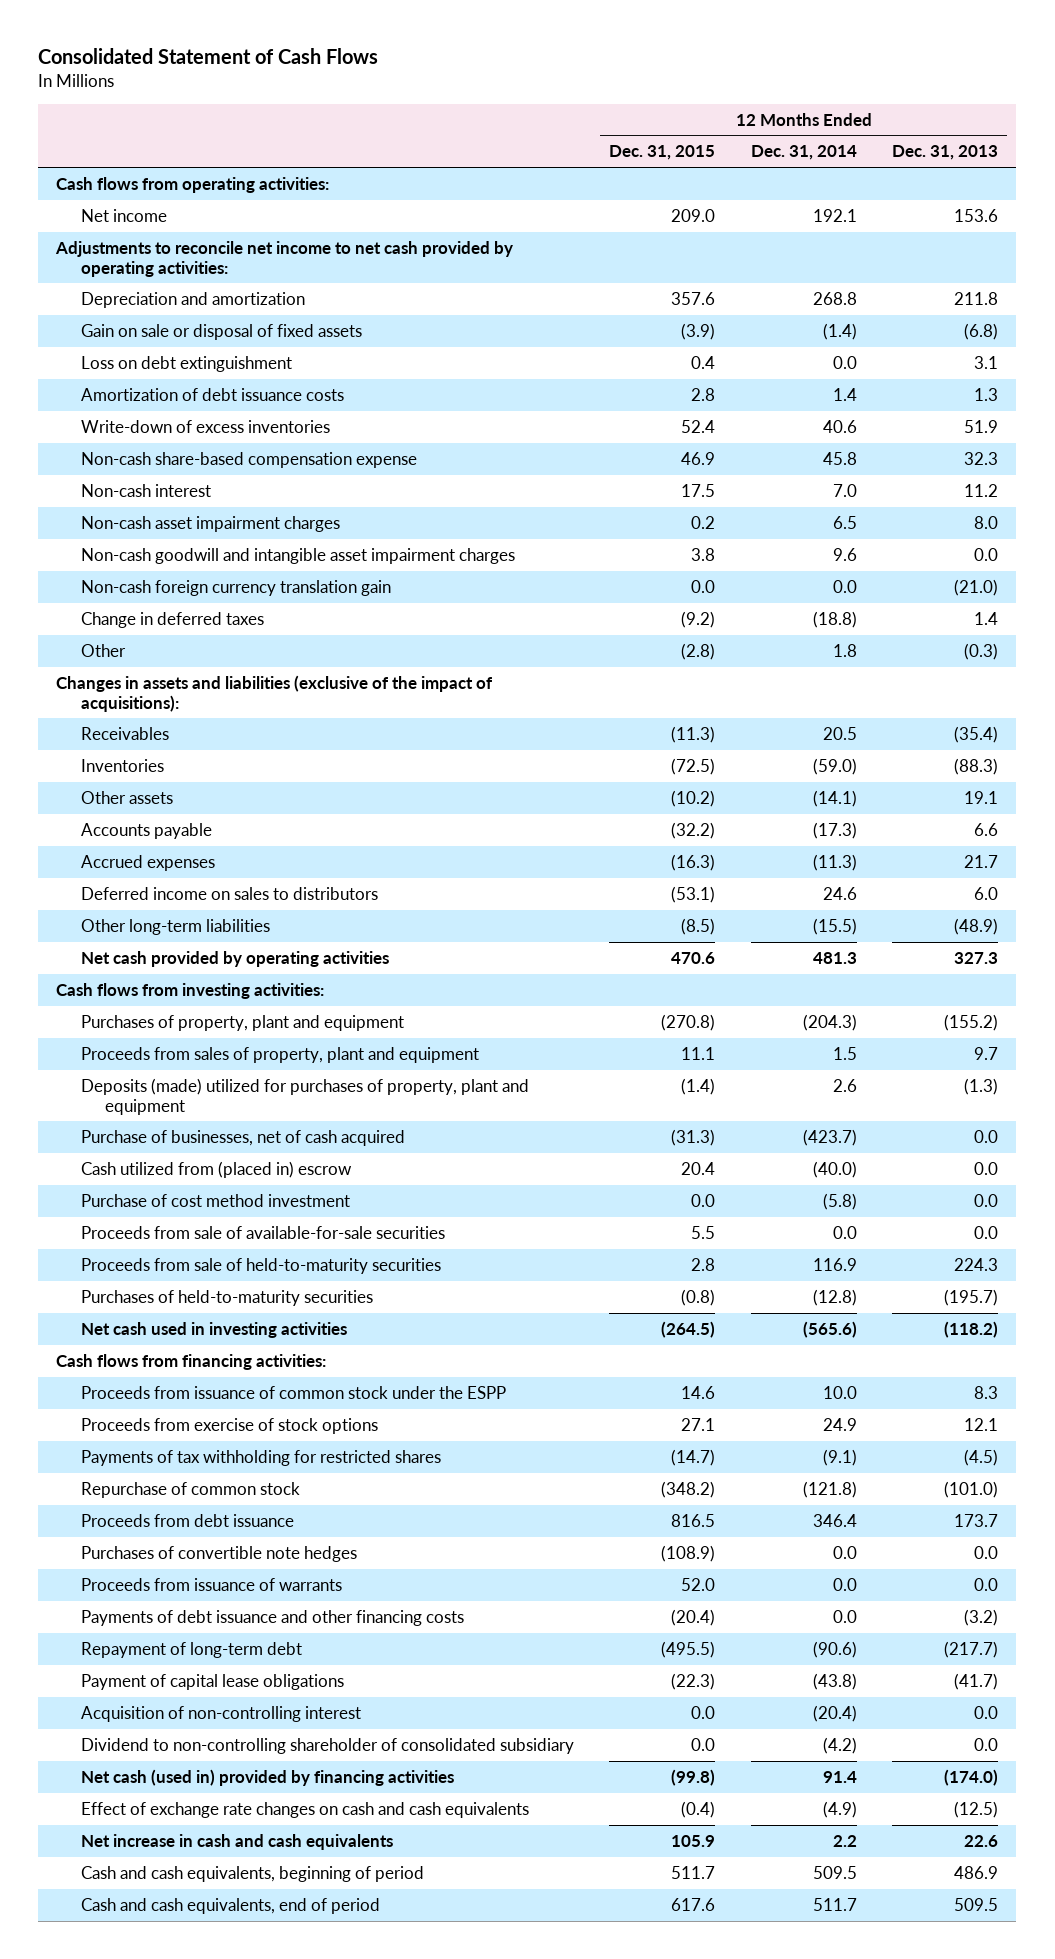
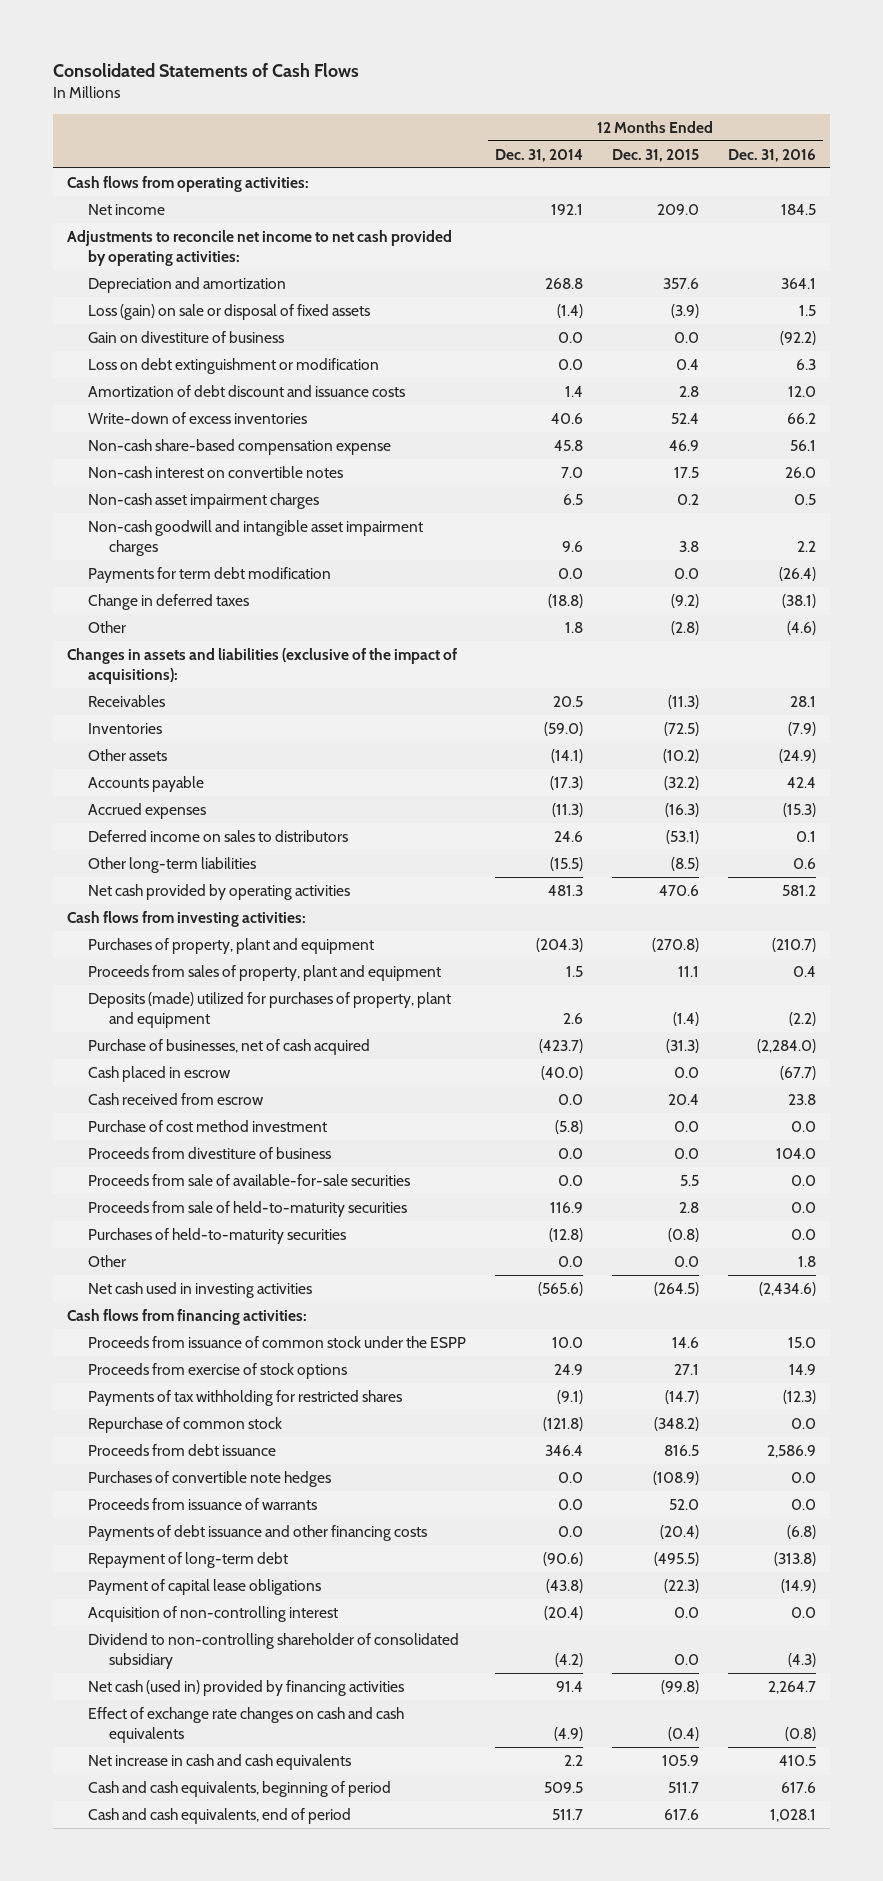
[38,48,379,65] Consolidated Statement of Cash Flows -> [53,63,360,78] Consolidated Statements of Cash Flows
[892,145,999,161] Dec. 31, 2013 -> none
none -> [727,148,816,162] Dec. 31, 2016
[80,323,362,340] Gain on sale or disposal of fixed assets -> [88,303,371,320] Loss (gain) on sale or disposal of fixed assets
none -> [88,330,285,343] Gain on divestiture of business
[80,355,292,372] Loss on debt extinguishment -> [88,357,380,374] Loss on debt extinguishment or modification
[80,387,344,401] Amortization of debt issuance costs -> [88,384,406,397] Amortization of debt discount and issuance costs
[80,483,211,497] Non-cash interest -> [88,465,344,478] Non-cash interest on convertible notes
[80,579,391,596] Non-cash foreign currency translation gain -> none
none -> [88,566,332,583] Payments for term debt modification
[80,1160,352,1178] Cash utilized from (placed in) escrow -> [88,1065,232,1082] Cash placed in escrow
[681,1161,716,1175] 20.4 -> [673,1066,699,1078] 0.0
none -> [88,1092,265,1105] Cash received from escrow
none -> [88,1146,332,1159] Proceeds from divestiture of business
none -> [88,1254,127,1267] Other

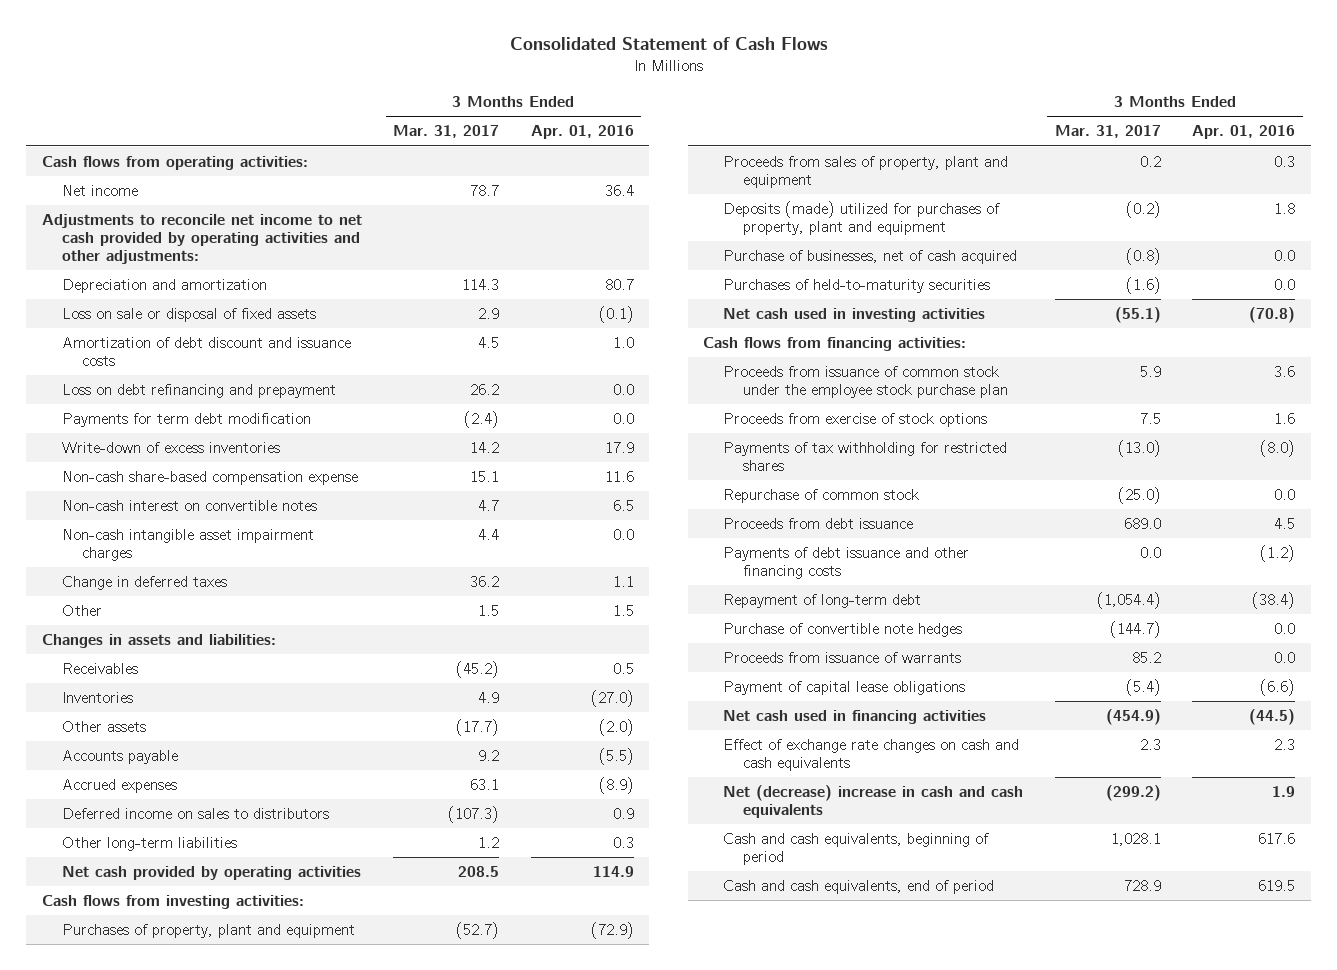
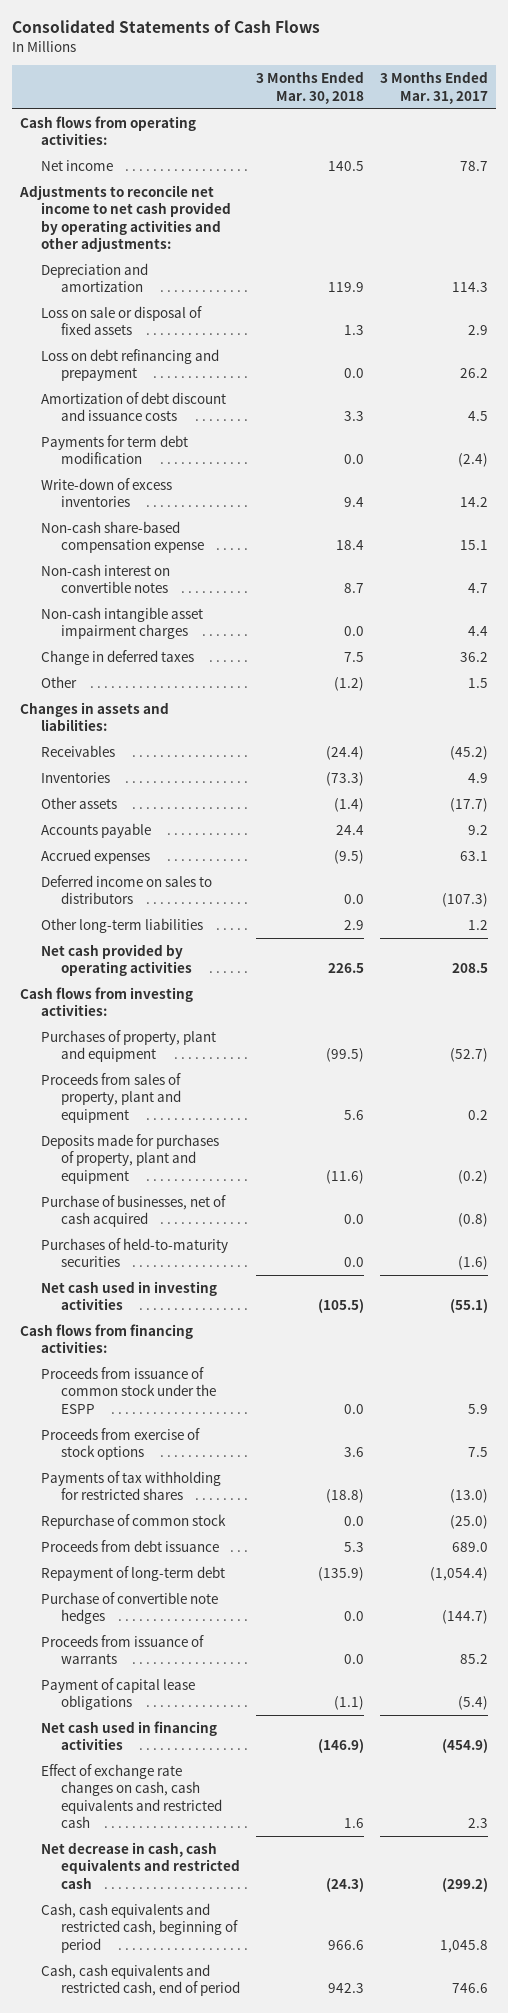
[509,37,828,51] Consolidated Statement of Cash Flows -> [12,20,321,34] Consolidated Statements of Cash Flows
[530,125,634,140] Apr. 01, 2016 -> none
none -> [255,71,364,104] 3 Months Ended Mar. 30, 2018
[62,337,352,367] Amortization of debt discount and issuance costs -> [40,391,226,422] Amortization of debt discount and issuance costs
[723,201,1001,236] Deposits (made) utilized for purchases of property, plant and equipment -> [40,1133,219,1184] Deposits made for purchases of property, plant and equipment
[723,366,1009,399] Proceeds from issuance of common stock under the employee stock purchase plan -> [40,1366,216,1414] Proceeds from issuance of common stock under the ESPP
[723,547,970,580] Payments of debt issuance and other financing costs -> none
[723,739,1020,772] Effect of exchange rate changes on cash and cash equivalents -> [40,1763,222,1829] Effect of exchange rate changes on cash, cash equivalents and restricted cash
[723,785,1024,819] Net (decrease) increase in cash and cash equivalents -> [40,1841,240,1889] Net decrease in cash, cash equivalents and restricted cash
[723,833,990,866] Cash and cash equivalents, beginning of period -> [40,1902,238,1953] Cash, cash equivalents and restricted cash, beginning of period
[1110,833,1161,847] 1,028.1 -> [439,1939,488,1953] 1,045.8
[723,880,995,895] Cash and cash equivalents, end of period -> [40,1963,240,1997] Cash, cash equivalents and restricted cash, end of period
[1123,880,1161,892] 728.9 -> [451,1983,488,1994] 746.6

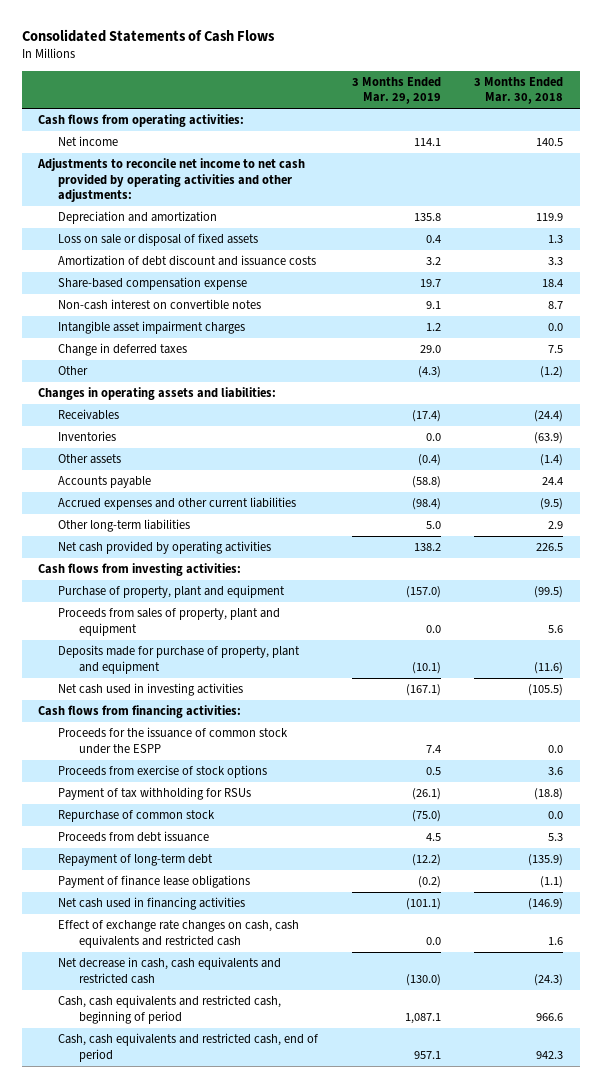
[379,71,488,104] 3 Months Ended Mar. 31, 2017 -> none
none -> [351,76,441,105] 3 Months Ended Mar. 29, 2019
[40,348,219,382] Loss on debt refinancing and prepayment -> none
[40,434,188,465] Payments for term debt modification -> none
[40,477,172,508] Write-down of excess inventories -> none
[40,520,204,554] Non-cash share-based compensation expense -> [58,277,248,291] Share-based compensation expense
[40,606,203,640] Non-cash intangible asset impairment charges -> [58,321,246,335] Intangible asset impairment charges
[20,701,170,732] Changes in assets and liabilities: -> [38,387,277,401] Changes in operating assets and liabilities:
[325,771,364,786] (73.3) -> [534,432,564,445] (63.9)
[40,874,212,905] Deferred income on sales to distributors -> none
[40,848,150,864] Accrued expenses -> [58,497,297,511] Accrued expenses and other current liabilities
[40,1029,216,1063] Purchases of property, plant and equipment -> [58,585,286,599] Purchase of property, plant and equipment
[40,1194,226,1228] Purchase of businesses, net of cash acquired -> none
[40,1237,228,1268] Purchases of held-to-maturity securities -> none
[40,1133,219,1184] Deposits made for purchases of property, plant and equipment -> [58,645,301,674] Deposits made for purchase of property, plant and equipment
[40,1366,216,1414] Proceeds from issuance of common stock under the ESPP -> [58,727,289,754] Proceeds for the issuance of common stock under the ESPP
[40,1470,221,1501] Payments of tax withholding for restricted shares -> [58,787,252,801] Payment of tax withholding for RSUs
[40,1591,218,1625] Purchase of convertible note hedges -> none
[40,1634,204,1665] Proceeds from issuance of warrants -> none
[40,1677,195,1711] Payment of capital lease obligations -> [58,875,251,889] Payment of finance lease obligations

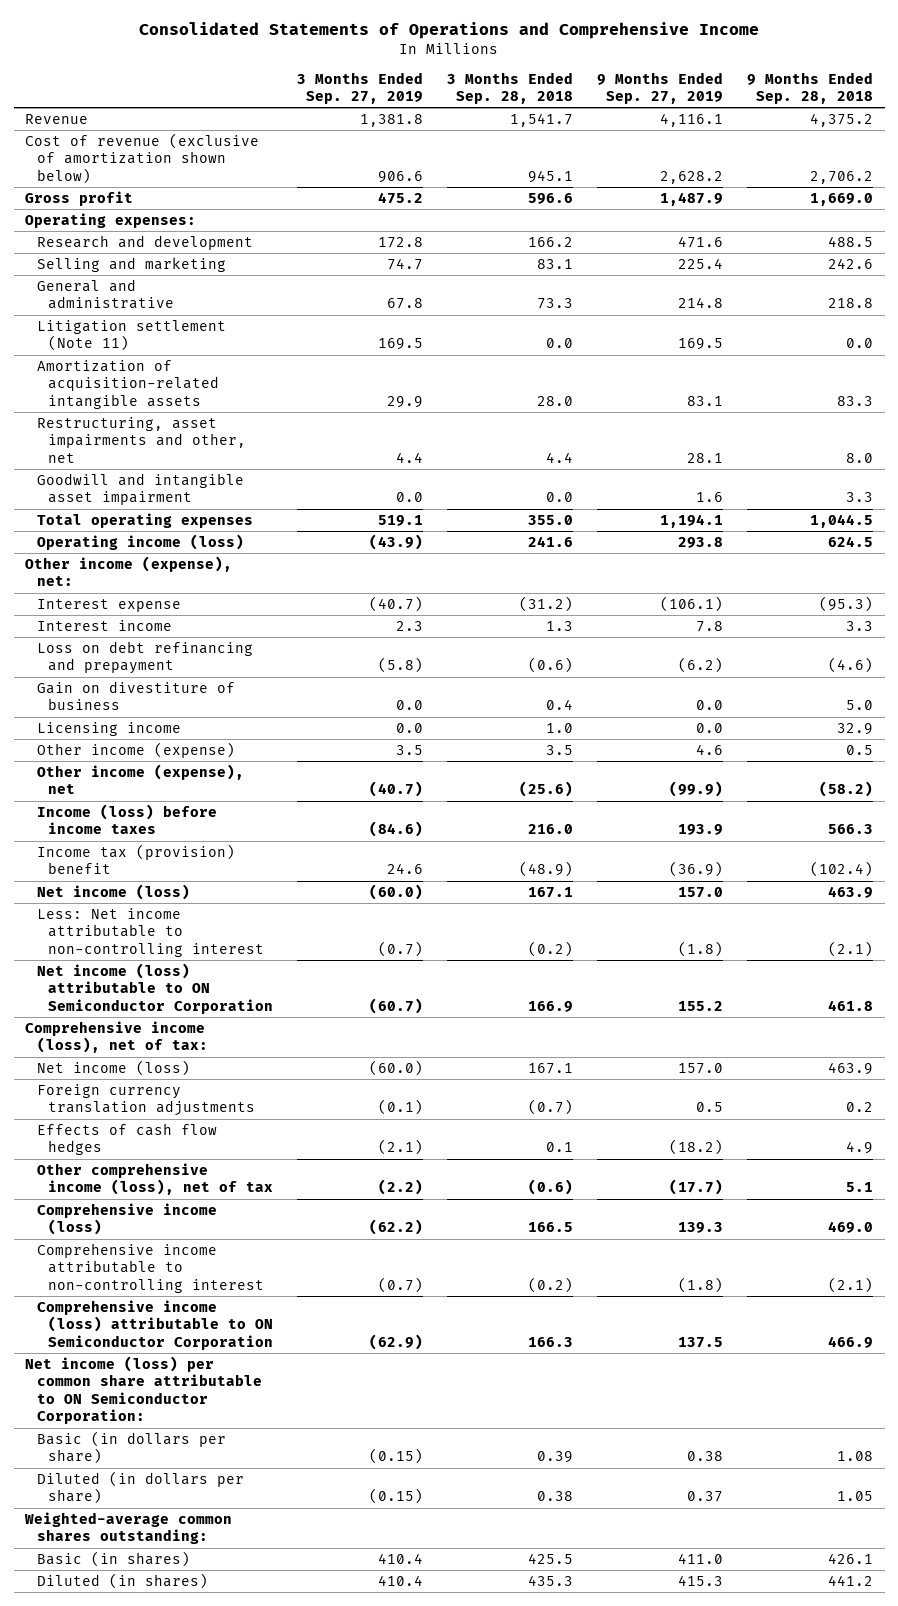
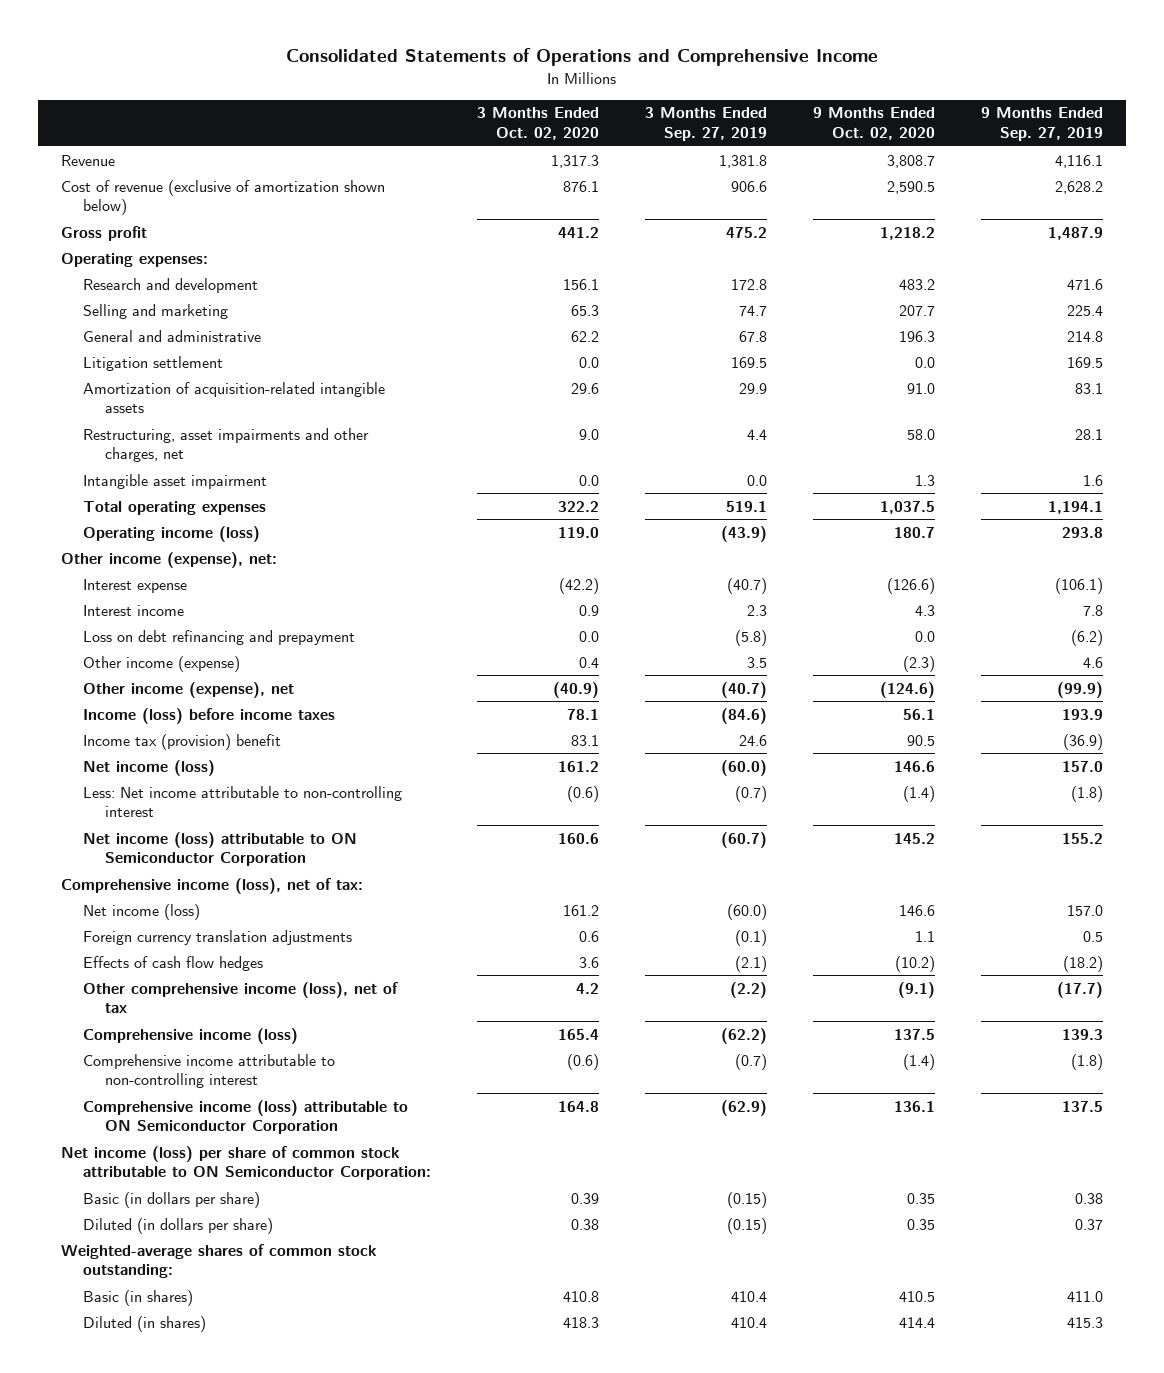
[447,71,574,105] 3 Months Ended Sep. 28, 2018 -> none
[746,71,873,105] 9 Months Ended Sep. 28, 2018 -> none
none -> [476,107,599,141] 3 Months Ended Oct. 02, 2020
none -> [812,107,935,141] 9 Months Ended Oct. 02, 2020
[36,320,226,352] Litigation settlement (Note 11) -> [83,355,224,371] Litigation settlement
[36,417,247,463] Restructuring, asset impairments and other, net -> [83,427,370,463] Restructuring, asset impairments and other charges, net
[36,473,244,506] Goodwill and intangible asset impairment -> [83,473,268,489] Intangible asset impairment
[36,681,235,711] Gain on divestiture of business -> none
[36,722,181,737] Licensing income -> none
[25,1356,262,1425] Net income (loss) per common share attributable to ON Semiconductor Corporation: -> [60,1145,432,1181] Net income (loss) per share of common stock attributable to ON Semiconductor Corporation:
[24,1512,233,1545] Weighted-average common shares outstanding: -> [60,1243,376,1279] Weighted-average shares of common stock outstanding:

